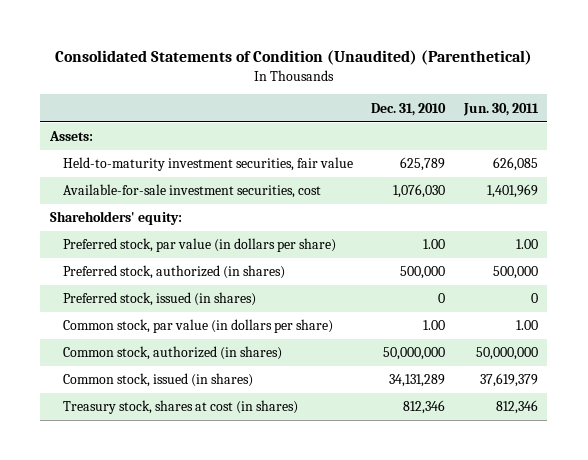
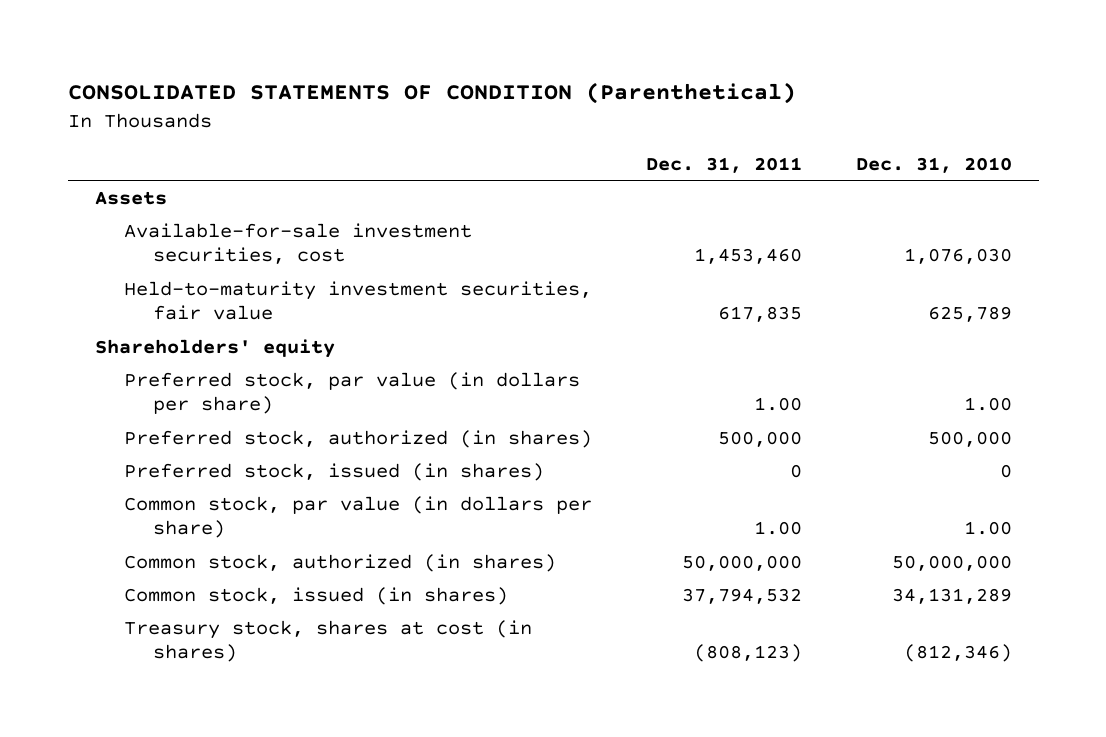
[54,49,532,65] Consolidated Statements of Condition (Unaudited) (Parenthetical) -> [67,82,796,105] CONSOLIDATED STATEMENTS OF CONDITION (Parenthetical)
[462,102,539,116] Jun. 30, 2011 -> none
none -> [645,156,802,173] Dec. 31, 2011
[48,131,93,142] Assets: -> [94,190,167,205] Assets
[62,157,353,172] Held-to-maturity investment securities, fair value -> [123,280,592,321] Held-to-maturity investment securities, fair value
[49,211,182,226] Shareholders' equity: -> [94,338,335,358] Shareholders' equity
[403,400,446,415] 812,346 -> [903,644,1012,663] (812,346)

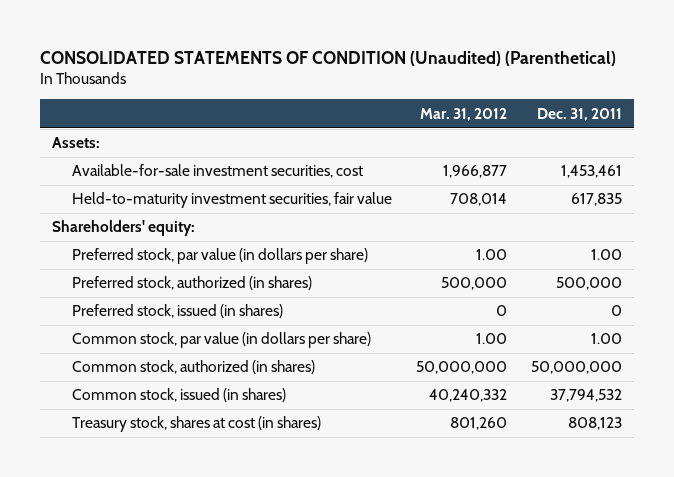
[67,82,796,105] CONSOLIDATED STATEMENTS OF CONDITION (Parenthetical) -> [39,50,616,66] CONSOLIDATED STATEMENTS OF CONDITION (Unaudited) (Parenthetical)
[855,156,1012,173] Dec. 31, 2010 -> none
none -> [420,107,508,121] Mar. 31, 2012
[94,190,167,205] Assets -> [51,137,100,149] Assets:
[693,248,802,265] 1,453,460 -> [561,165,623,179] 1,453,461
[94,338,335,358] Shareholders' equity -> [51,220,195,237] Shareholders' equity:
[693,644,802,663] (808,123) -> [568,417,623,431] 808,123

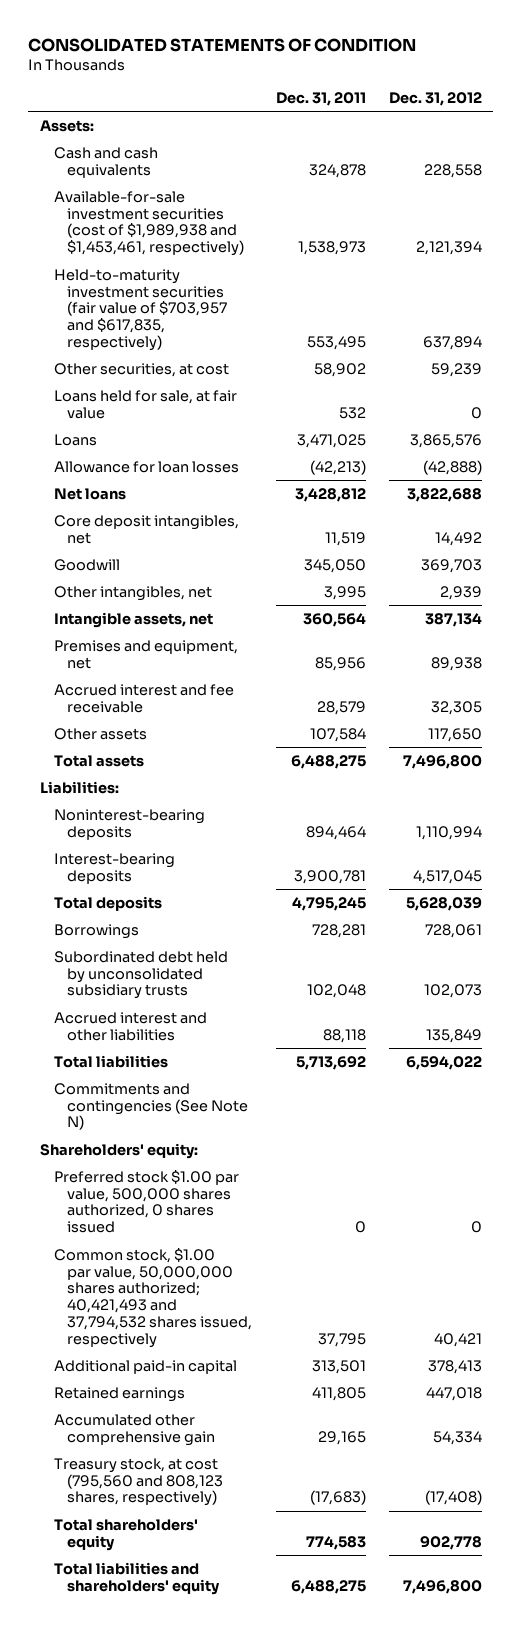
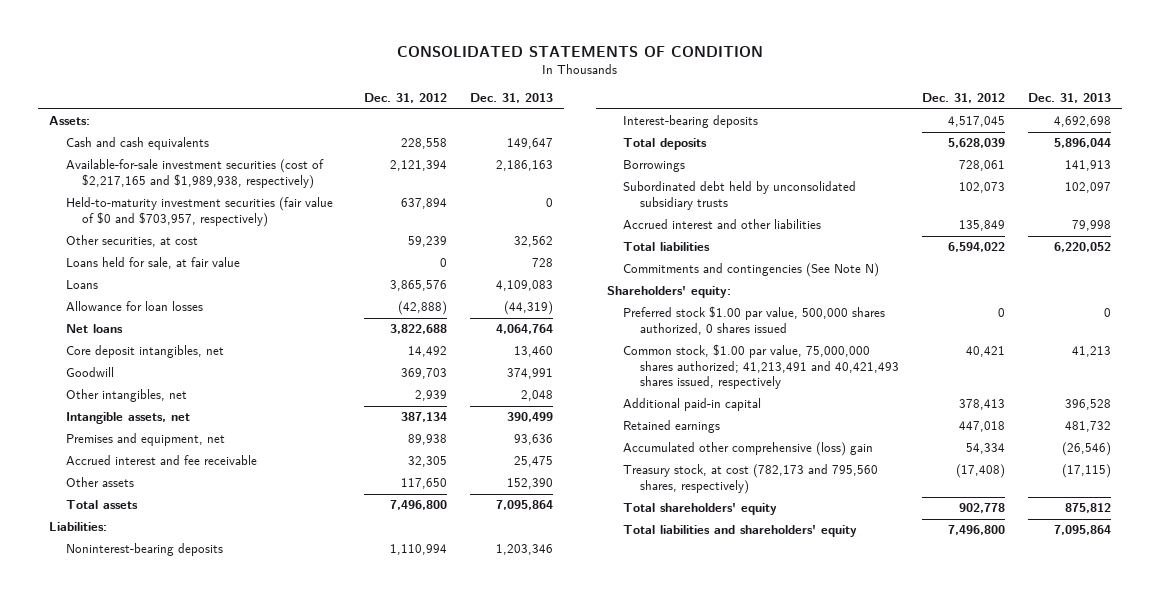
[275,91,366,106] Dec. 31, 2011 -> none
none -> [469,92,553,103] Dec. 31, 2013
[53,190,245,257] Available-for-sale investment securities (cost of $1,989,938 and $1,453,461, respectively) -> [65,159,324,189] Available-for-sale investment securities (cost of $2,217,165 and $1,989,938, respectively)
[53,268,228,352] Held-to-maturity investment securities (fair value of $703,957 and $617,835, respectively) -> [65,197,333,227] Held-to-maturity investment securities (fair value of $0 and $703,957, respectively)
[53,1247,253,1348] Common stock, $1.00 par value, 50,000,000 shares authorized; 40,421,493 and 37,794,532 shares issued, respectively -> [623,344,899,390] Common stock, $1.00 par value, 75,000,000 shares authorized; 41,213,491 and 40,421,493 shares issued, respectively
[53,1413,216,1446] Accumulated other comprehensive gain -> [623,442,874,457] Accumulated other comprehensive (loss) gain
[53,1457,224,1507] Treasury stock, at cost (795,560 and 808,123 shares, respectively) -> [623,464,879,494] Treasury stock, at cost (782,173 and 795,560 shares, respectively)

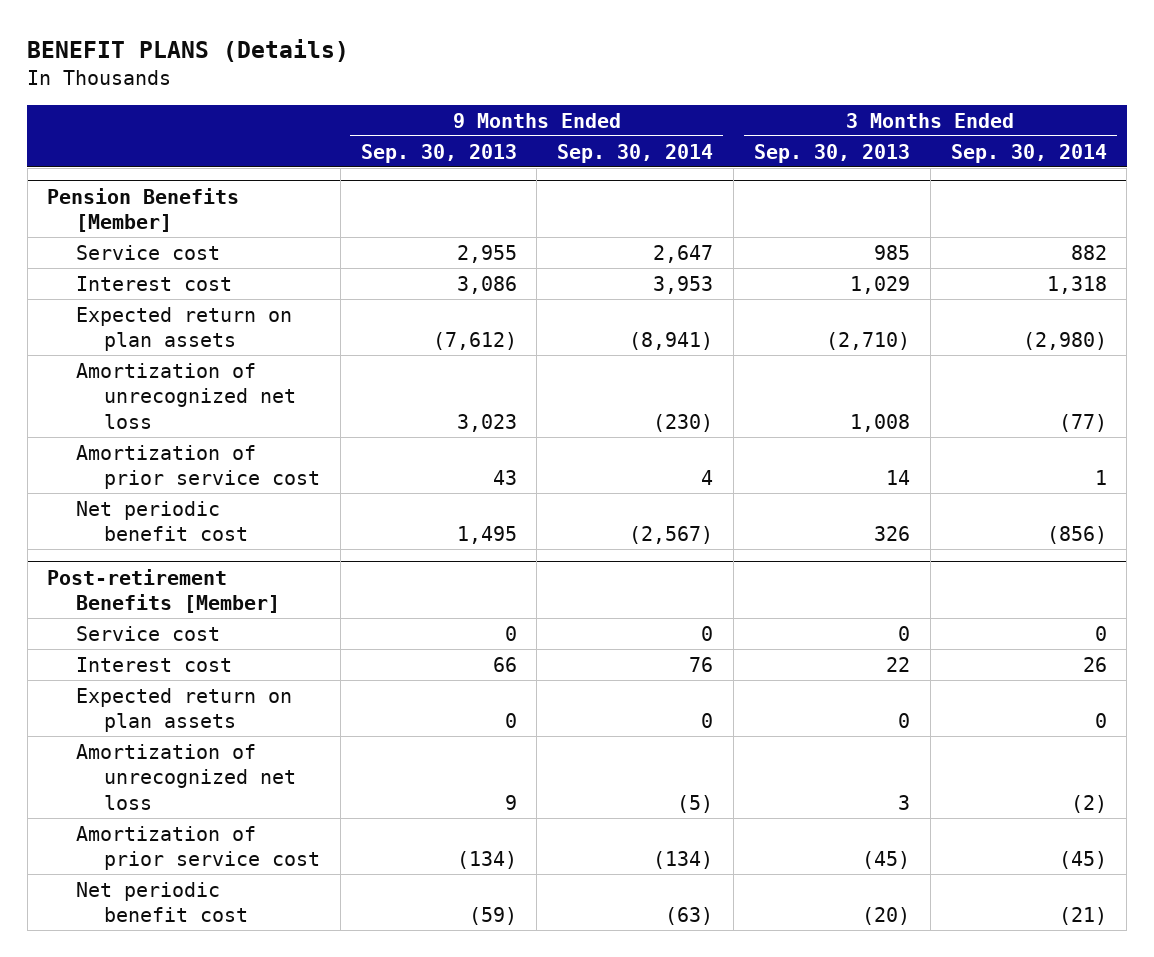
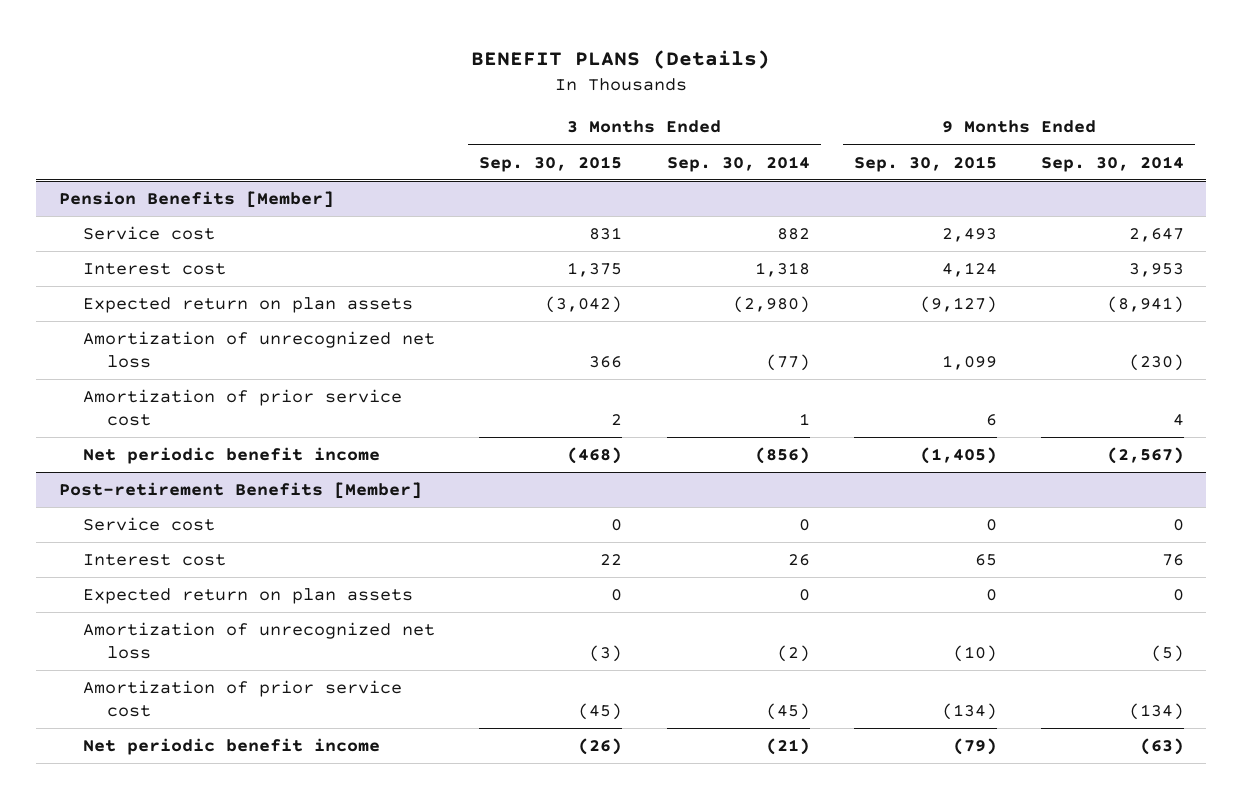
[360,143,517,163] Sep. 30, 2013 -> none
[753,143,910,163] Sep. 30, 2013 -> none
none -> [479,155,623,172] Sep. 30, 2015
none -> [853,155,997,172] Sep. 30, 2015
[75,500,249,542] Net periodic benefit cost -> [82,447,380,465] Net periodic benefit income
[75,881,249,923] Net periodic benefit cost -> [82,738,380,756] Net periodic benefit income

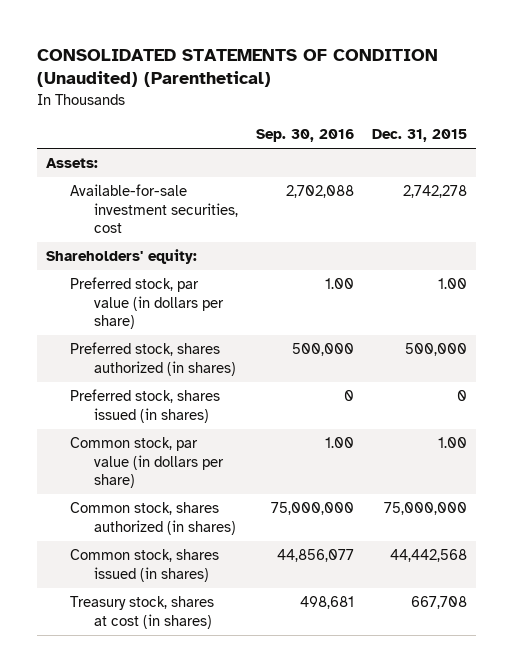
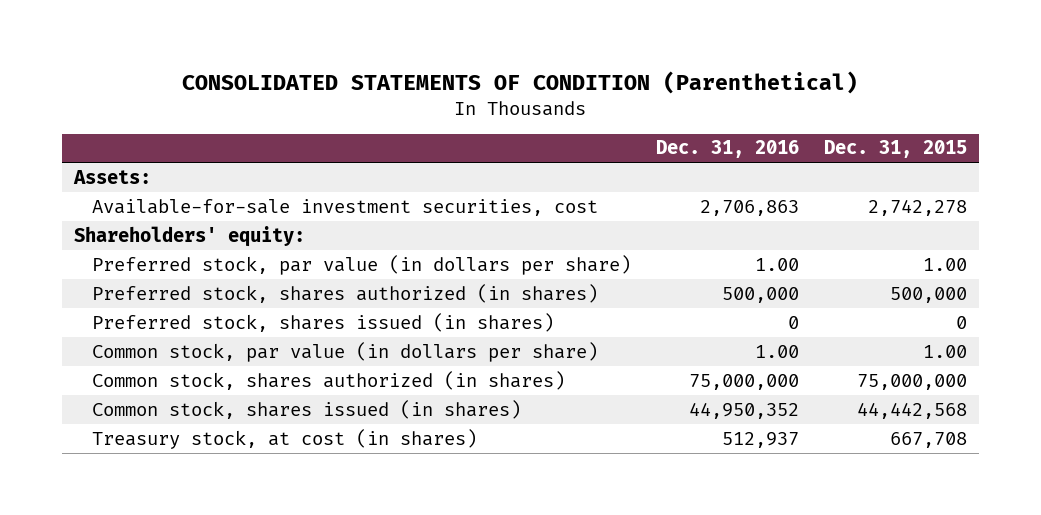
[37,48,439,88] CONSOLIDATED STATEMENTS OF CONDITION (Unaudited) (Parenthetical) -> [182,71,859,95] CONSOLIDATED STATEMENTS OF CONDITION (Parenthetical)
[256,129,355,143] Sep. 30, 2016 -> none
none -> [655,140,799,159] Dec. 31, 2016
[70,596,215,629] Treasury stock, shares at cost (in shares) -> [91,428,477,449] Treasury stock, at cost (in shares)

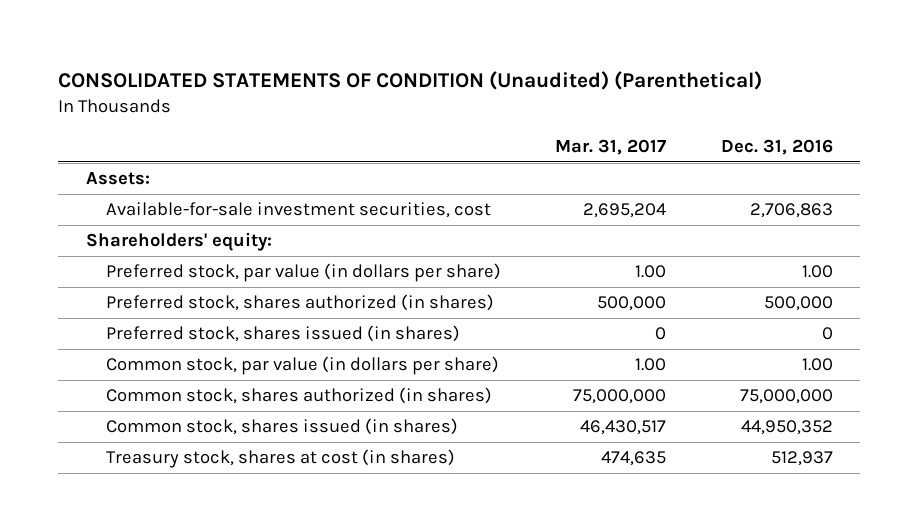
[182,71,859,95] CONSOLIDATED STATEMENTS OF CONDITION (Parenthetical) -> [58,70,763,90] CONSOLIDATED STATEMENTS OF CONDITION (Unaudited) (Parenthetical)
[823,140,967,159] Dec. 31, 2015 -> none
none -> [555,138,667,155] Mar. 31, 2017
[91,428,477,449] Treasury stock, at cost (in shares) -> [105,449,455,469] Treasury stock, shares at cost (in shares)

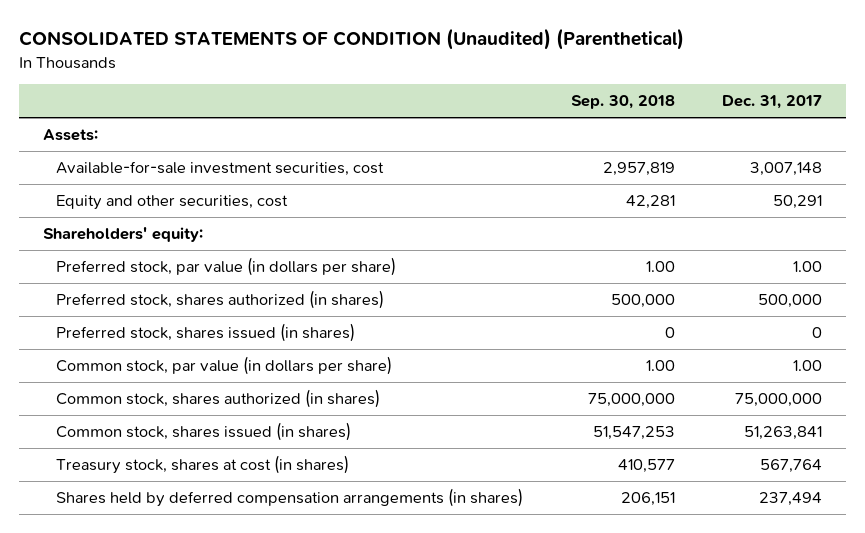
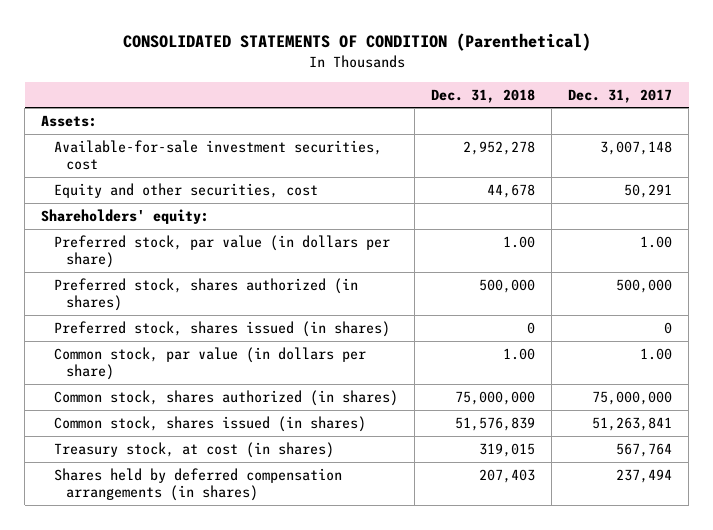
[18,27,684,50] CONSOLIDATED STATEMENTS OF CONDITION (Unaudited) (Parenthetical) -> [122,33,591,52] CONSOLIDATED STATEMENTS OF CONDITION (Parenthetical)
[570,95,675,110] Sep. 30, 2018 -> none
none -> [430,88,535,103] Dec. 31, 2018
[56,455,350,475] Treasury stock, shares at cost (in shares) -> [53,442,334,459] Treasury stock, at cost (in shares)

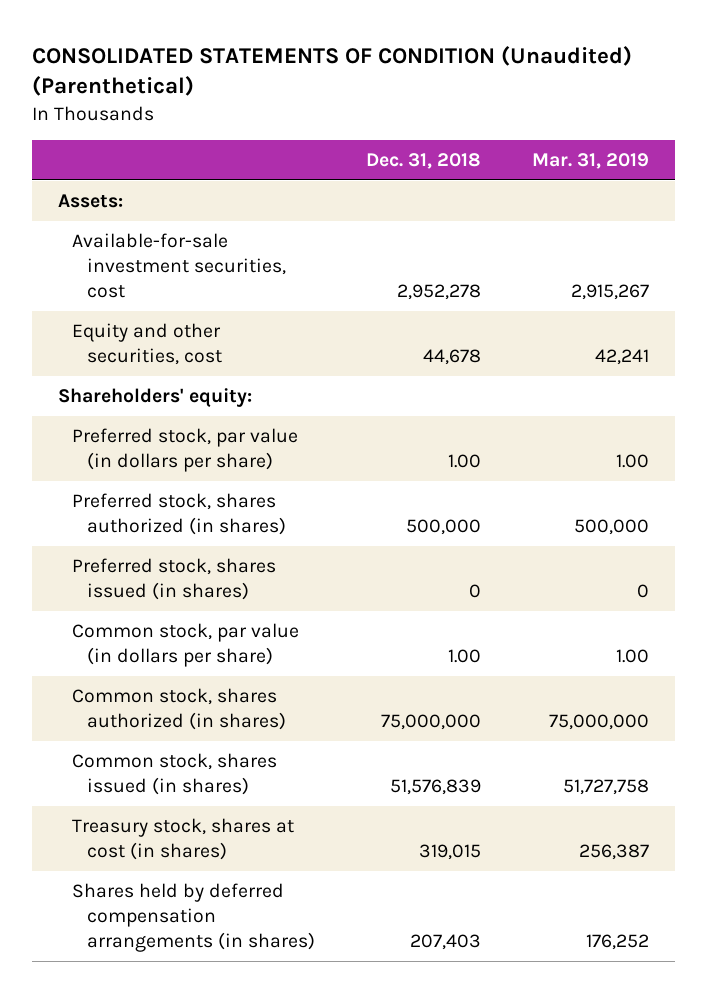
[122,33,591,52] CONSOLIDATED STATEMENTS OF CONDITION (Parenthetical) -> [32,45,633,97] CONSOLIDATED STATEMENTS OF CONDITION (Unaudited) (Parenthetical)
[568,88,673,103] Dec. 31, 2017 -> none
none -> [532,152,650,169] Mar. 31, 2019
[53,442,334,459] Treasury stock, at cost (in shares) -> [72,818,295,861] Treasury stock, shares at cost (in shares)

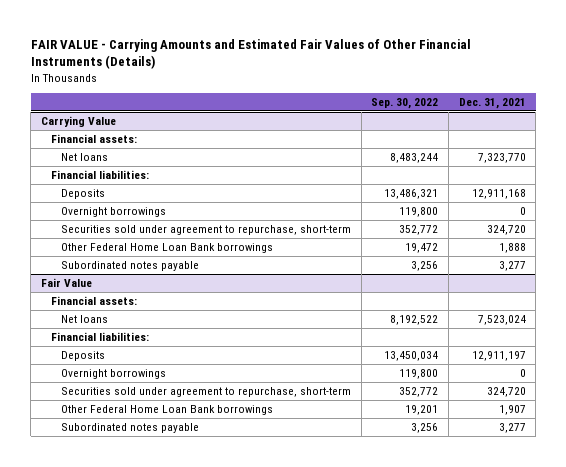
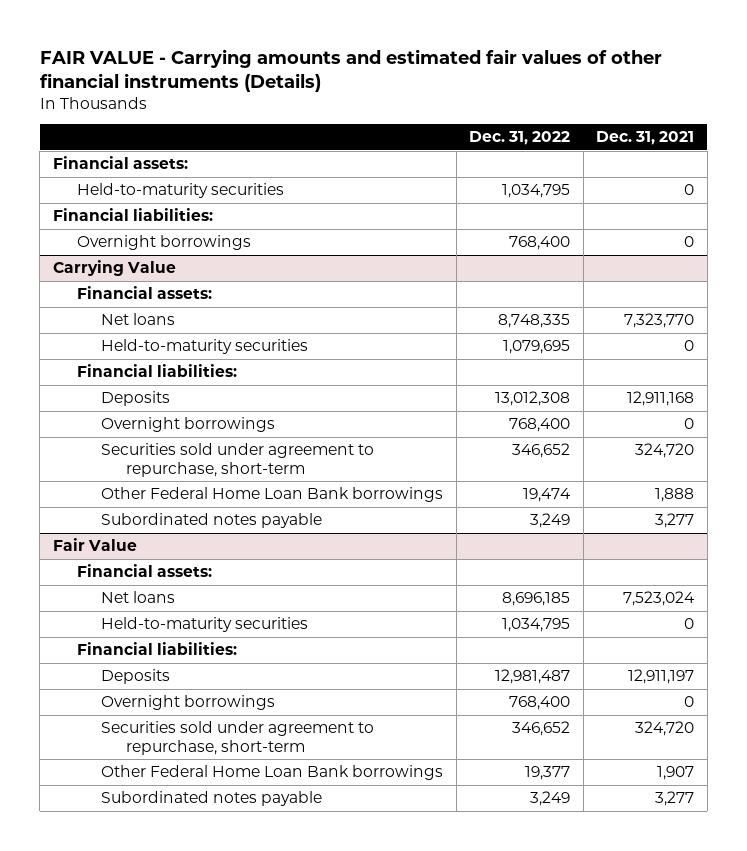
[30,38,471,70] FAIR VALUE - Carrying Amounts and Estimated Fair Values of Other Financial Instruments (Details) -> [39,48,662,92] FAIR VALUE - Carrying amounts and estimated fair values of other financial instruments (Details)
[371,98,439,110] Sep. 30, 2022 -> none
none -> [469,131,571,146] Dec. 31, 2022
none -> [52,156,188,170] Financial assets:
none -> [77,183,285,199] Held-to-maturity securities
none -> [52,208,213,222] Financial liabilities:
none -> [77,235,252,251] Overnight borrowings
none -> [101,339,309,355] Held-to-maturity securities
none -> [101,617,309,633] Held-to-maturity securities

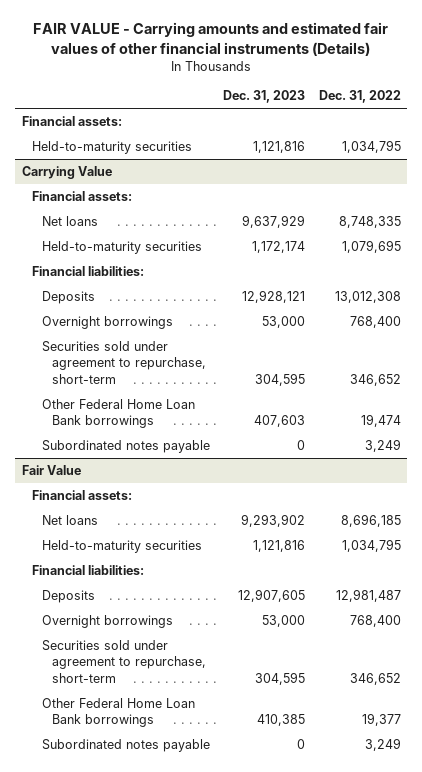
[596,131,695,146] Dec. 31, 2021 -> none
none -> [223,90,306,104] Dec. 31, 2023
[52,208,213,222] Financial liabilities: -> none
[77,235,252,251] Overnight borrowings -> none

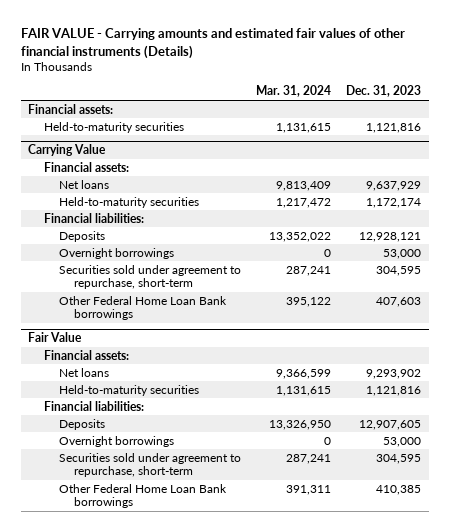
[318,90,401,104] Dec. 31, 2022 -> none
none -> [256,85,332,98] Mar. 31, 2024
[42,440,211,454] Subordinated notes payable -> none
[42,739,211,753] Subordinated notes payable -> none

